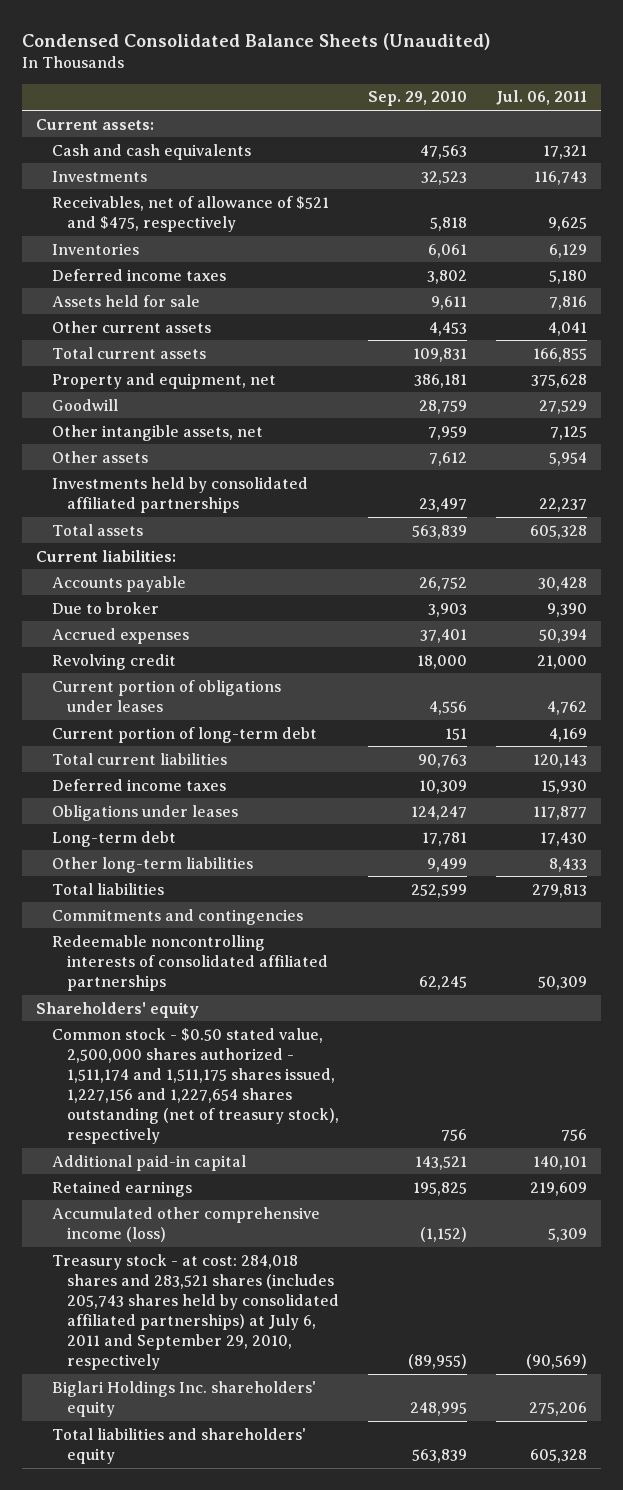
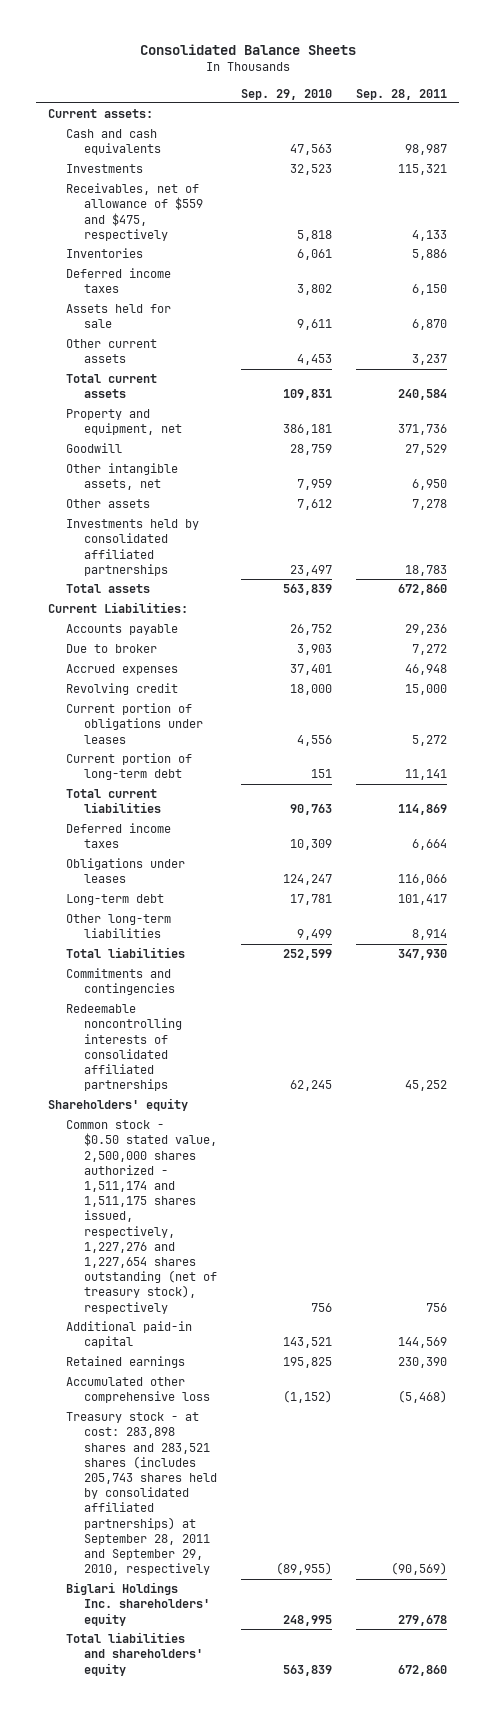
[21,32,490,50] Condensed Consolidated Balance Sheets (Unaudited) -> [139,44,356,56] Consolidated Balance Sheets
[495,90,587,106] Jul. 06, 2011 -> none
none -> [355,88,447,100] Sep. 28, 2011
[51,195,329,232] Receivables, net of allowance of $521 and $475, respectively -> [66,183,204,241] Receivables, net of allowance of $559 and $475, respectively
[36,549,177,562] Current liabilities: -> [48,602,189,614] Current Liabilities:
[51,1027,340,1145] Common stock - $0.50 stated value, 2,500,000 shares authorized - 1,511,174 and 1,511,175 shares issued, 1,227,156 and 1,227,654 shares outstanding (net of treasury stock), respectively -> [66,1120,218,1314] Common stock - $0.50 stated value, 2,500,000 shares authorized - 1,511,174 and 1,511,175 shares issued, respectively, 1,227,276 and 1,227,654 shares outstanding (net of treasury stock), respectively
[51,1206,320,1242] Accumulated other comprehensive income (loss) -> [66,1377,211,1404] Accumulated other comprehensive loss
[51,1253,340,1371] Treasury stock - at cost: 284,018 shares and 283,521 shares (includes 205,743 shares held by consolidated affiliated partnerships) at July 6, 2011 and September 29, 2010, respectively -> [66,1412,218,1576] Treasury stock - at cost: 283,898 shares and 283,521 shares (includes 205,743 shares held by consolidated affiliated partnerships) at September 28, 2011 and September 29, 2010, respectively

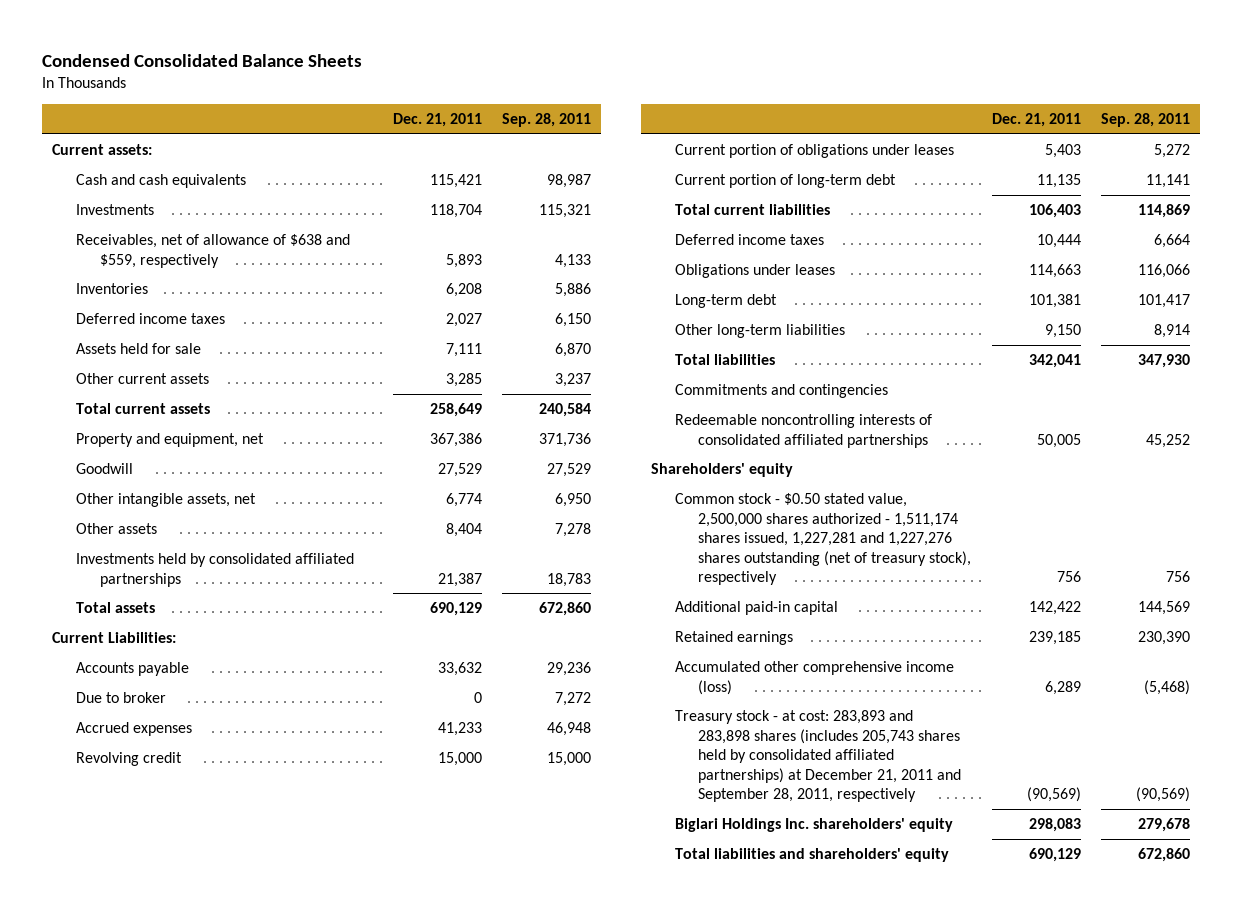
[139,44,356,56] Consolidated Balance Sheets -> [42,53,363,67] Condensed Consolidated Balance Sheets
[241,88,333,100] Sep. 29, 2010 -> none
none -> [392,113,482,128] Dec. 21, 2011
[66,183,204,241] Receivables, net of allowance of $559 and $475, respectively -> [76,234,351,268] Receivables, net of allowance of $638 and $559, respectively
[66,1120,218,1314] Common stock - $0.50 stated value, 2,500,000 shares authorized - 1,511,174 and 1,511,175 shares issued, respectively, 1,227,276 and 1,227,654 shares outstanding (net of treasury stock), respectively -> [674,493,972,586] Common stock - $0.50 stated value, 2,500,000 shares authorized - 1,511,174 shares issued, 1,227,281 and 1,227,276 shares outstanding (net of treasury stock), respectively
[66,1377,211,1404] Accumulated other comprehensive loss -> [674,661,954,695] Accumulated other comprehensive income (loss)
[66,1412,218,1576] Treasury stock - at cost: 283,898 shares and 283,521 shares (includes 205,743 shares held by consolidated affiliated partnerships) at September 28, 2011 and September 29, 2010, respectively -> [674,710,962,803] Treasury stock - at cost: 283,893 and 283,898 shares (includes 205,743 shares held by consolidated affiliated partnerships) at December 21, 2011 and September 28, 2011, respectively

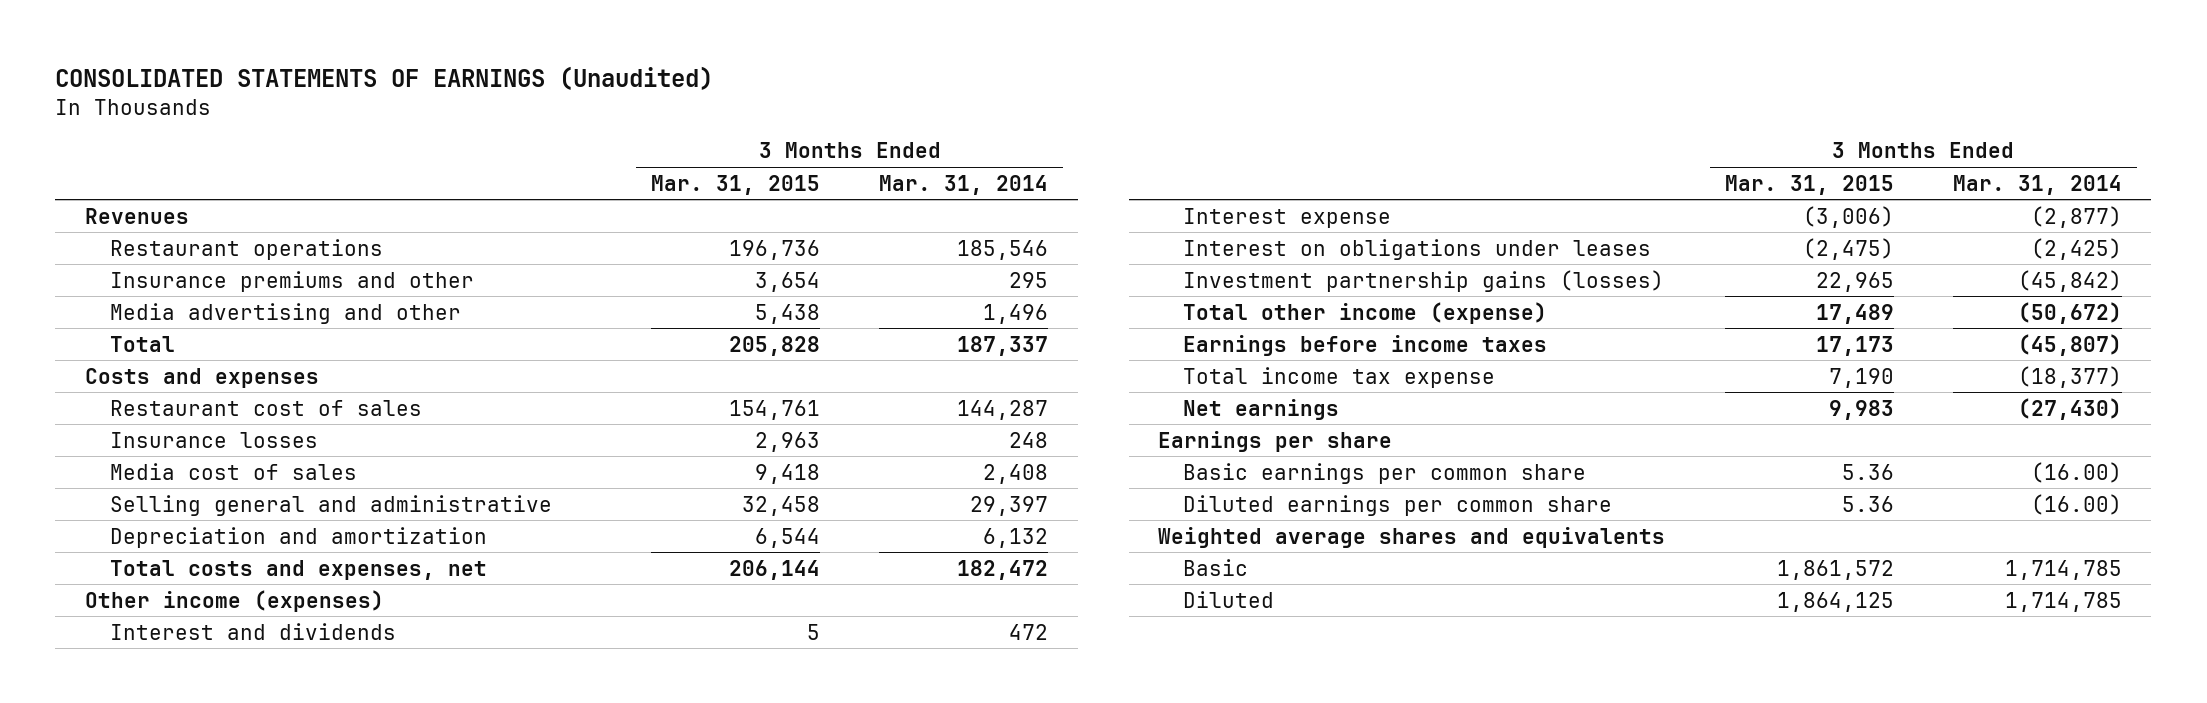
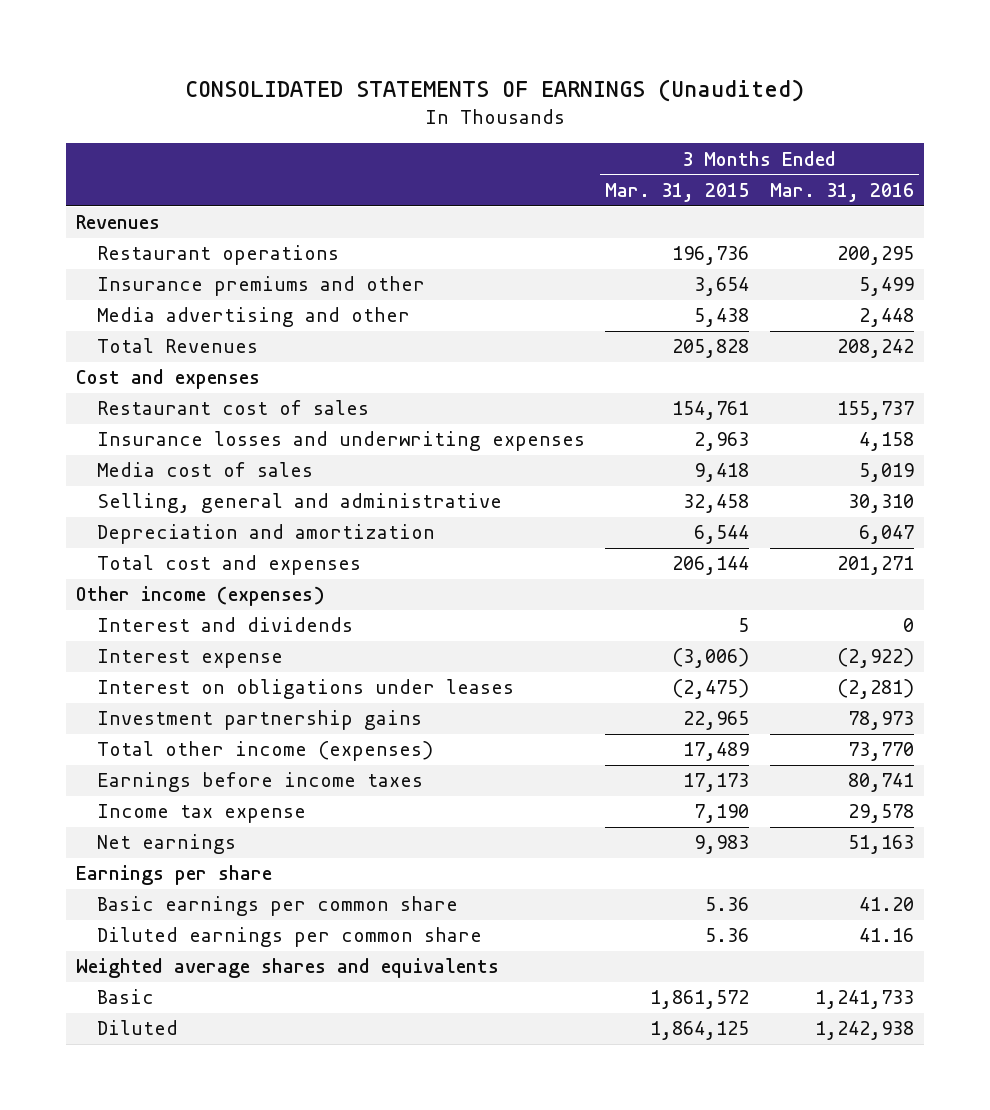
[879,174,1049,195] Mar. 31, 2014 -> none
none -> [769,183,914,203] Mar. 31, 2016
[109,335,175,352] Total -> [96,338,258,354] Total Revenues
[84,367,319,388] Costs and expenses -> [76,369,261,390] Cost and expenses
[109,431,318,448] Insurance losses -> [96,431,585,452] Insurance losses and underwriting expenses
[109,494,552,516] Selling general and administrative -> [96,493,502,514] Selling, general and administrative
[109,559,487,580] Total costs and expenses, net -> [96,555,361,576] Total cost and expenses
[1183,269,1665,292] Investment partnership gains (losses) -> [96,710,422,731] Investment partnership gains
[1183,301,1548,324] Total other income (expense) -> [96,741,433,762] Total other income (expenses)
[1183,366,1496,388] Total income tax expense -> [96,804,306,824] Income tax expense

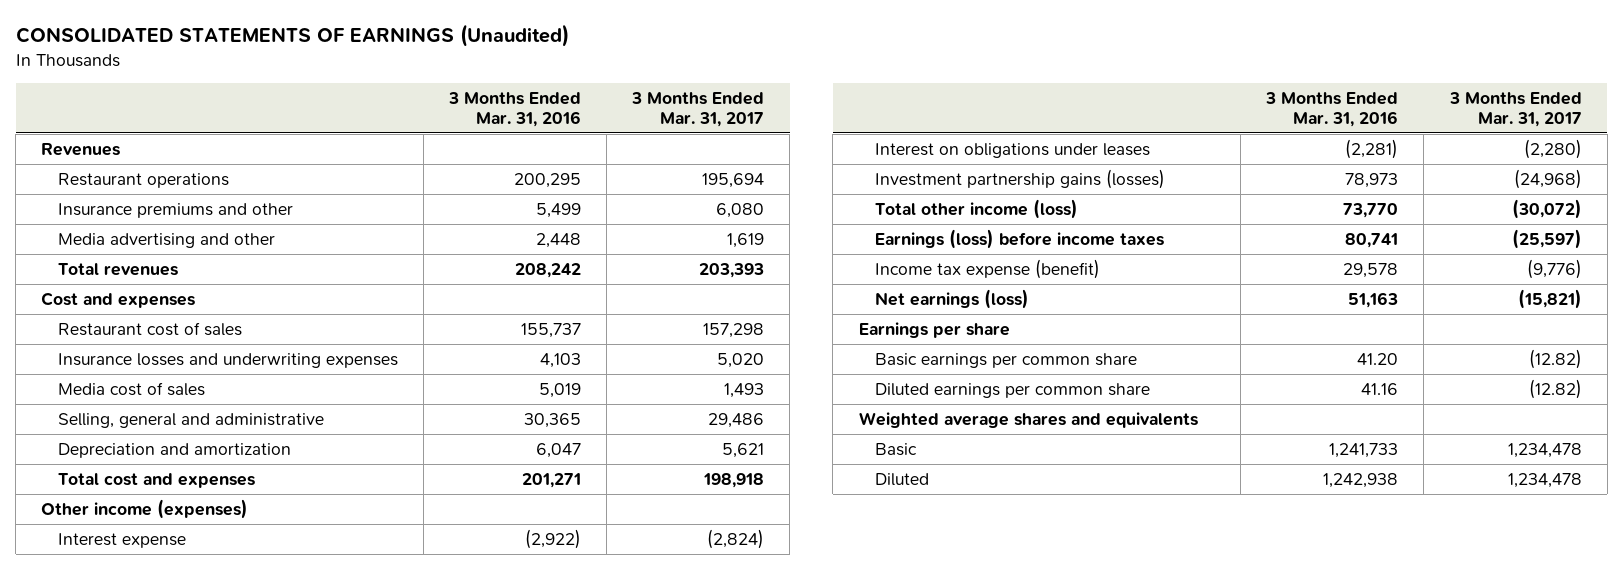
[605,183,750,203] Mar. 31, 2015 -> none
none -> [631,91,765,128] 3 Months Ended Mar. 31, 2017
[96,338,258,354] Total Revenues -> [57,262,178,276] Total revenues
[858,432,914,452] 4,158 -> [540,352,582,368] 4,103
[847,494,914,514] 30,310 -> [524,412,582,428] 30,365
[96,617,353,633] Interest and dividends -> none
[96,710,422,731] Investment partnership gains -> [875,168,1166,189] Investment partnership gains (losses)
[96,741,433,762] Total other income (expenses) -> [875,198,1079,219] Total other income (loss)
[96,772,423,793] Earnings before income taxes -> [875,228,1165,249] Earnings (loss) before income taxes
[96,804,306,824] Income tax expense -> [875,258,1101,279] Income tax expense (benefit)
[96,834,236,855] Net earnings -> [875,288,1030,309] Net earnings (loss)

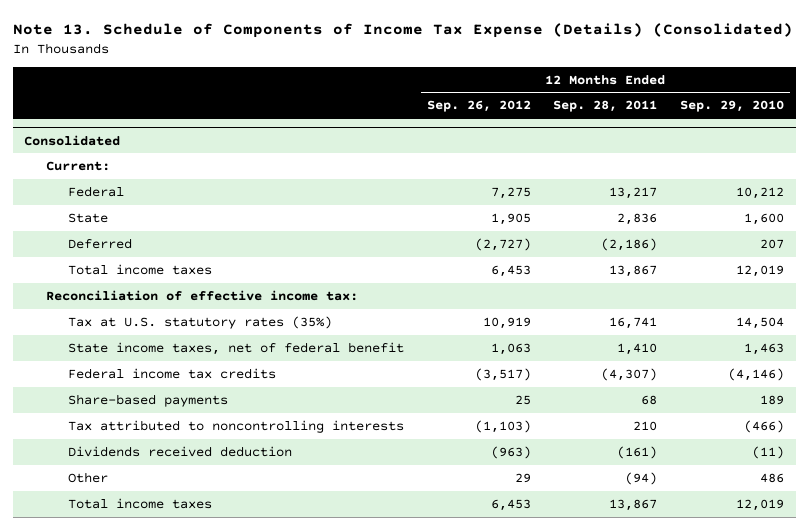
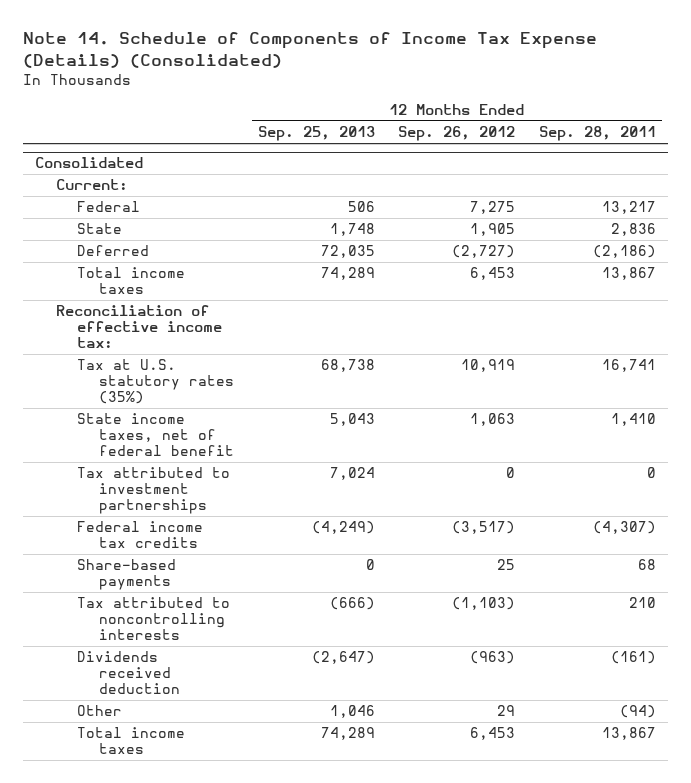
[12,23,793,39] Note 13. Schedule of Components of Income Tax Expense (Details) (Consolidated) -> [22,32,597,68] Note 14. Schedule of Components of Income Tax Expense (Details) (Consolidated)
[680,100,785,113] Sep. 29, 2010 -> none
none -> [257,126,375,142] Sep. 25, 2013
none -> [77,467,231,515] Tax attributed to investment partnerships

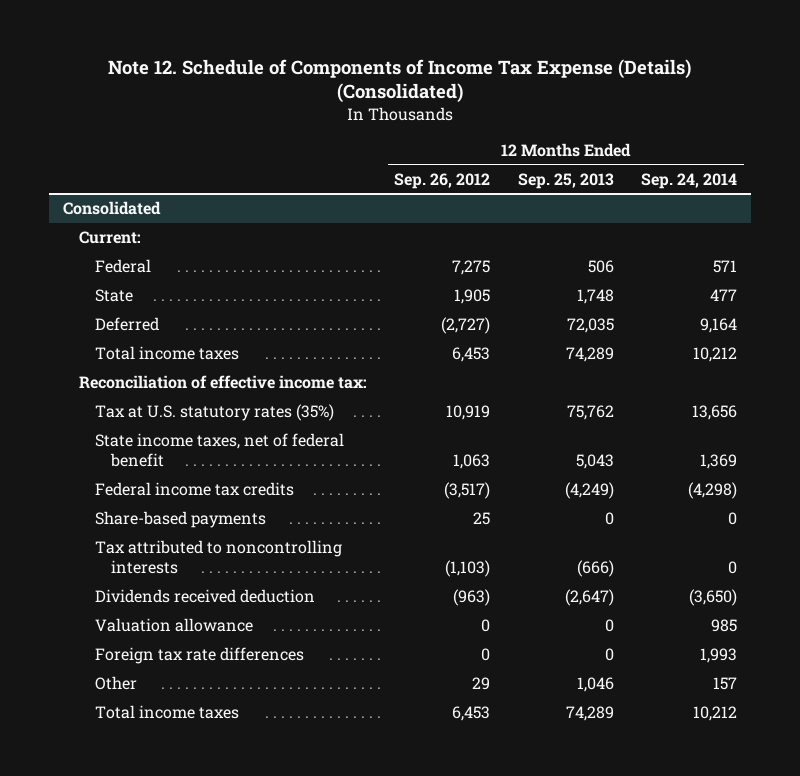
[22,32,597,68] Note 14. Schedule of Components of Income Tax Expense (Details) (Consolidated) -> [108,58,692,104] Note 12. Schedule of Components of Income Tax Expense (Details) (Consolidated)
[539,126,657,142] Sep. 28, 2011 -> none
none -> [641,172,738,189] Sep. 24, 2014
[320,359,375,373] 68,738 -> [566,405,614,421] 75,762
[77,467,231,515] Tax attributed to investment partnerships -> none
none -> [94,618,253,633] Valuation allowance
none -> [94,647,304,665] Foreign tax rate differences

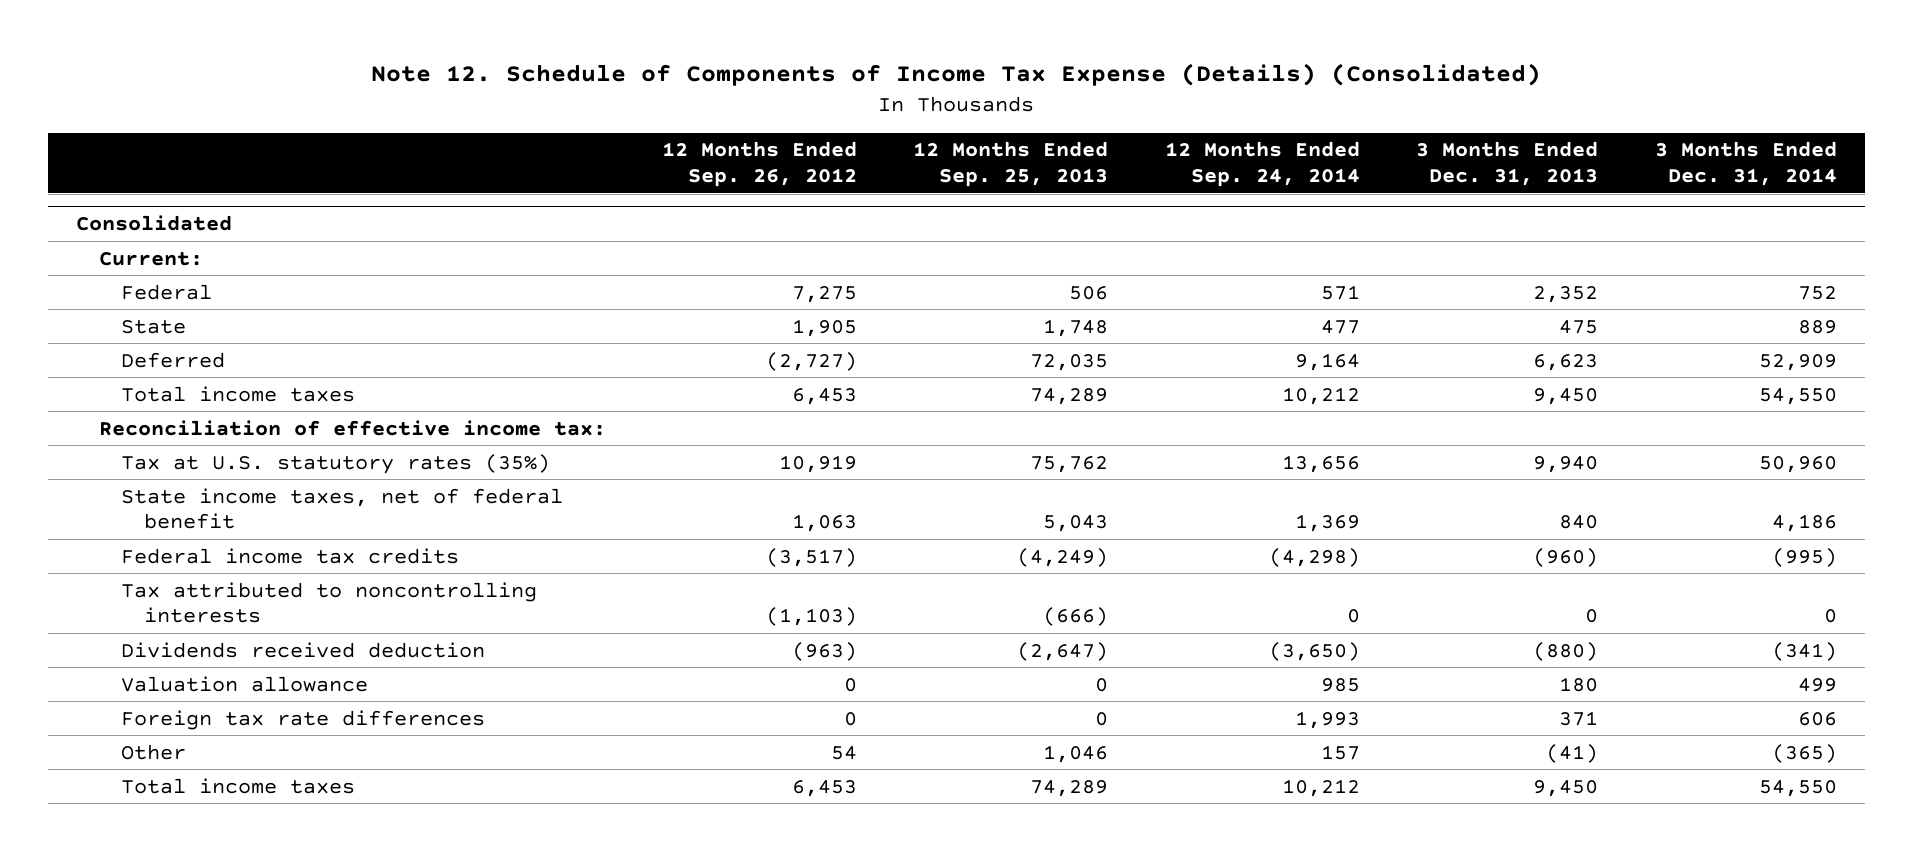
none -> [1416,141,1599,187] 3 Months Ended Dec. 31, 2013
none -> [1654,141,1837,187] 3 Months Ended Dec. 31, 2014
[94,511,266,529] Share-based payments -> none
[472,677,491,691] 29 -> [830,745,857,760] 54

